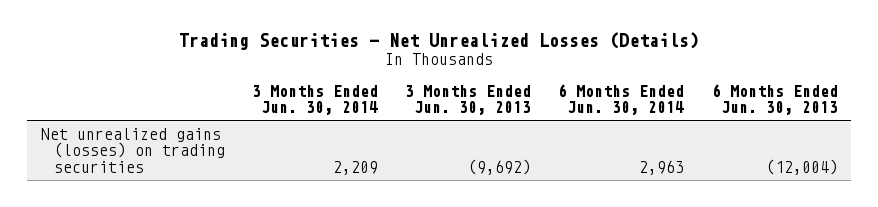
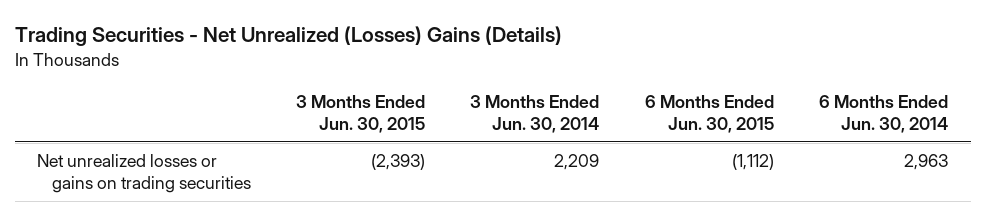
[179,32,700,51] Trading Securities - Net Unrealized Losses (Details) -> [14,26,562,47] Trading Securities - Net Unrealized (Losses) Gains (Details)
[405,84,532,115] 3 Months Ended Jun. 30, 2013 -> none
[711,83,838,115] 6 Months Ended Jun. 30, 2013 -> none
none -> [296,95,426,134] 3 Months Ended Jun. 30, 2015
none -> [644,95,774,134] 6 Months Ended Jun. 30, 2015
[40,128,226,173] Net unrealized gains (losses) on trading securities -> [37,154,251,194] Net unrealized losses or gains on trading securities

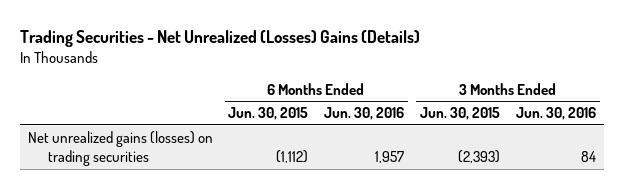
[470,95,600,134] 3 Months Ended Jun. 30, 2014 -> none
[819,95,949,134] 6 Months Ended Jun. 30, 2014 -> none
none -> [324,107,405,121] Jun. 30, 2016
none -> [516,107,597,121] Jun. 30, 2016
[37,154,251,194] Net unrealized losses or gains on trading securities -> [27,131,213,167] Net unrealized gains (losses) on trading securities

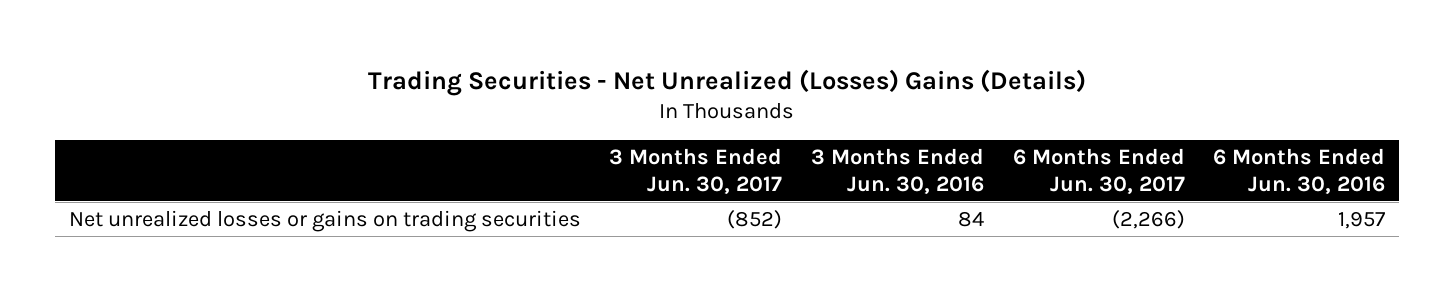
[228,107,309,121] Jun. 30, 2015 -> none
[420,107,501,121] Jun. 30, 2015 -> none
none -> [609,148,783,194] 3 Months Ended Jun. 30, 2017
none -> [1012,148,1185,194] 6 Months Ended Jun. 30, 2017
[27,131,213,167] Net unrealized gains (losses) on trading securities -> [68,209,581,232] Net unrealized losses or gains on trading securities

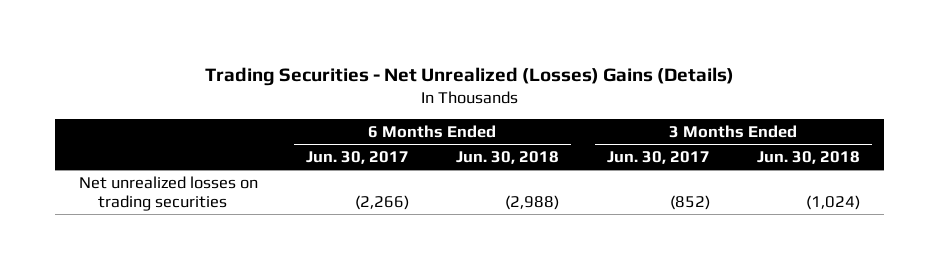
[810,148,984,194] 3 Months Ended Jun. 30, 2016 -> none
[1213,148,1386,194] 6 Months Ended Jun. 30, 2016 -> none
none -> [456,151,560,165] Jun. 30, 2018
none -> [757,151,861,165] Jun. 30, 2018
[68,209,581,232] Net unrealized losses or gains on trading securities -> [79,175,259,211] Net unrealized losses on trading securities

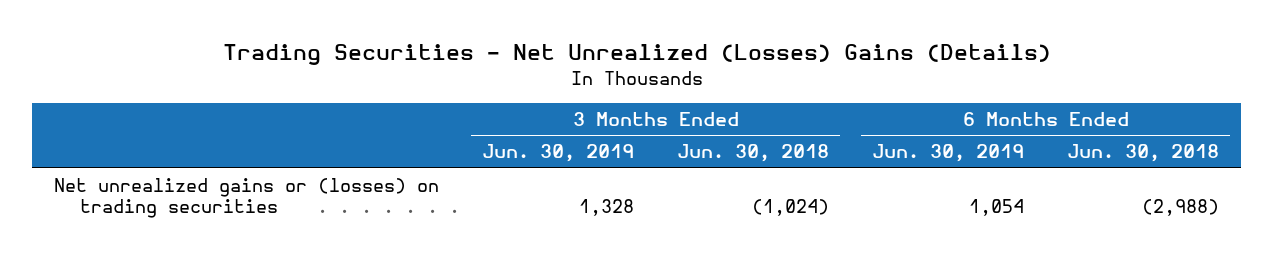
[305,151,409,165] Jun. 30, 2017 -> none
[606,151,710,165] Jun. 30, 2017 -> none
none -> [482,144,635,163] Jun. 30, 2019
none -> [872,144,1025,163] Jun. 30, 2019
[79,175,259,211] Net unrealized losses on trading securities -> [53,178,439,219] Net unrealized gains or (losses) on trading securities

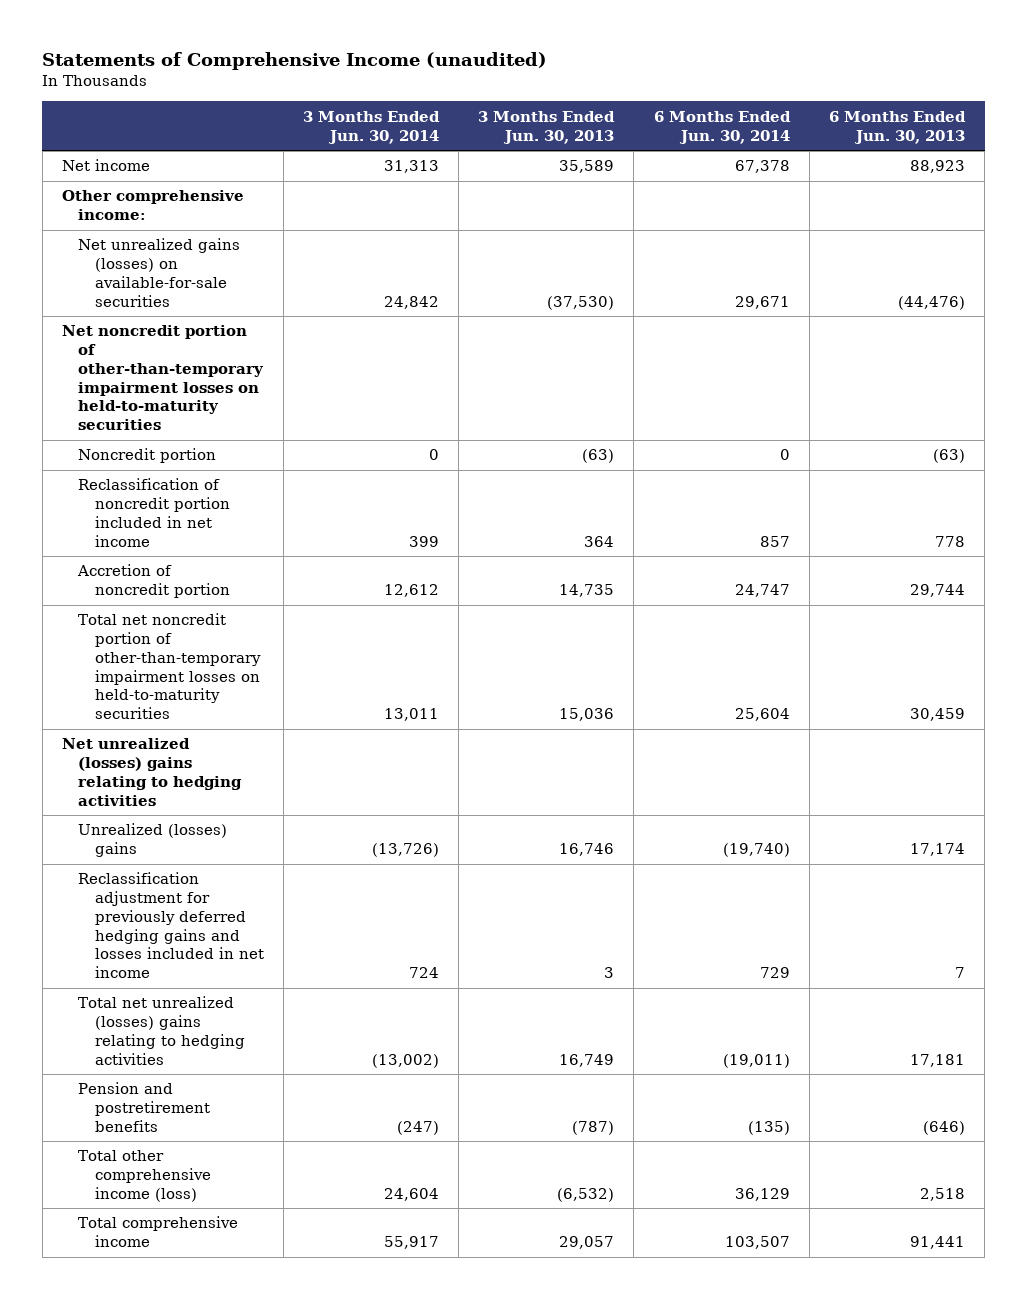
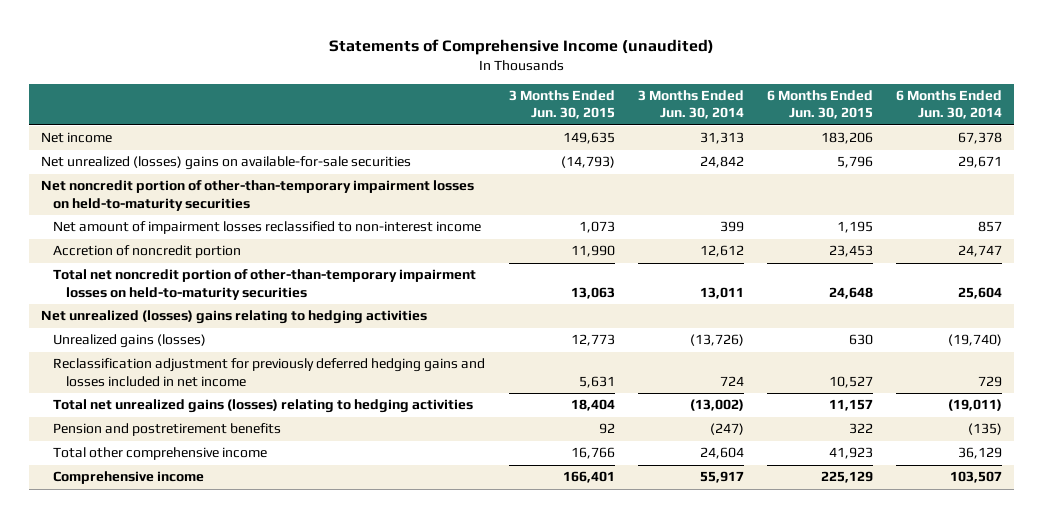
[478,110,616,144] 3 Months Ended Jun. 30, 2013 -> none
[829,110,967,144] 6 Months Ended Jun. 30, 2013 -> none
none -> [508,90,615,120] 3 Months Ended Jun. 30, 2015
none -> [767,90,874,120] 6 Months Ended Jun. 30, 2015
[61,190,244,221] Other comprehensive income: -> none
[78,238,241,307] Net unrealized gains (losses) on available-for-sale securities -> [41,156,412,171] Net unrealized (losses) gains on available-for-sale securities
[78,448,217,464] Noncredit portion -> none
[78,478,230,547] Reclassification of noncredit portion included in net income -> [53,221,482,235] Net amount of impairment losses reclassified to non-interest income
[78,823,228,858] Unrealized (losses) gains -> [53,334,207,349] Unrealized gains (losses)
[78,996,245,1065] Total net unrealized (losses) gains relating to hedging activities -> [53,399,474,414] Total net unrealized gains (losses) relating to hedging activities
[78,1150,211,1202] Total other comprehensive income (loss) -> [53,447,268,461] Total other comprehensive income
[78,1216,239,1248] Total comprehensive income -> [53,471,205,485] Comprehensive income

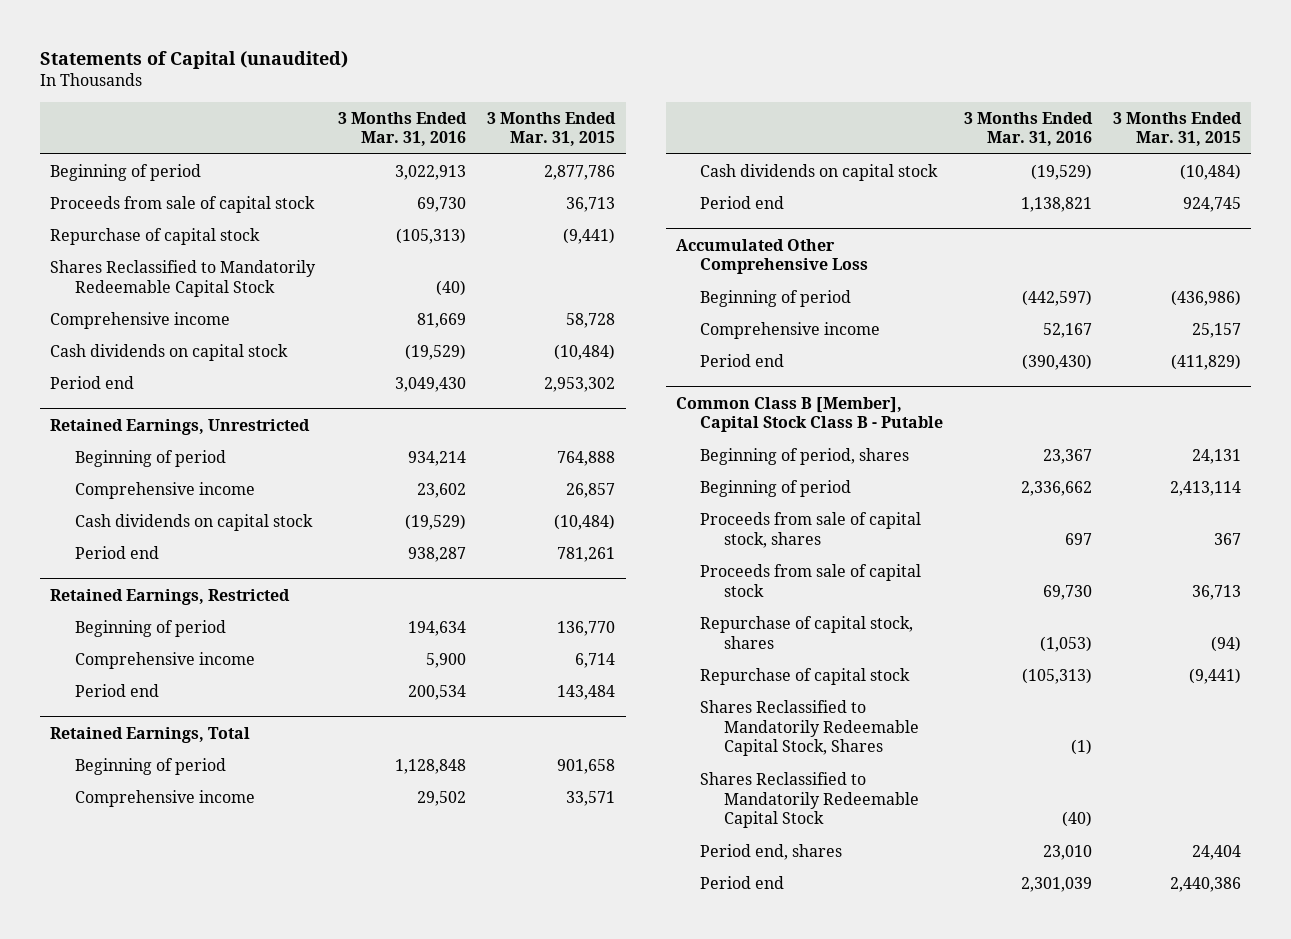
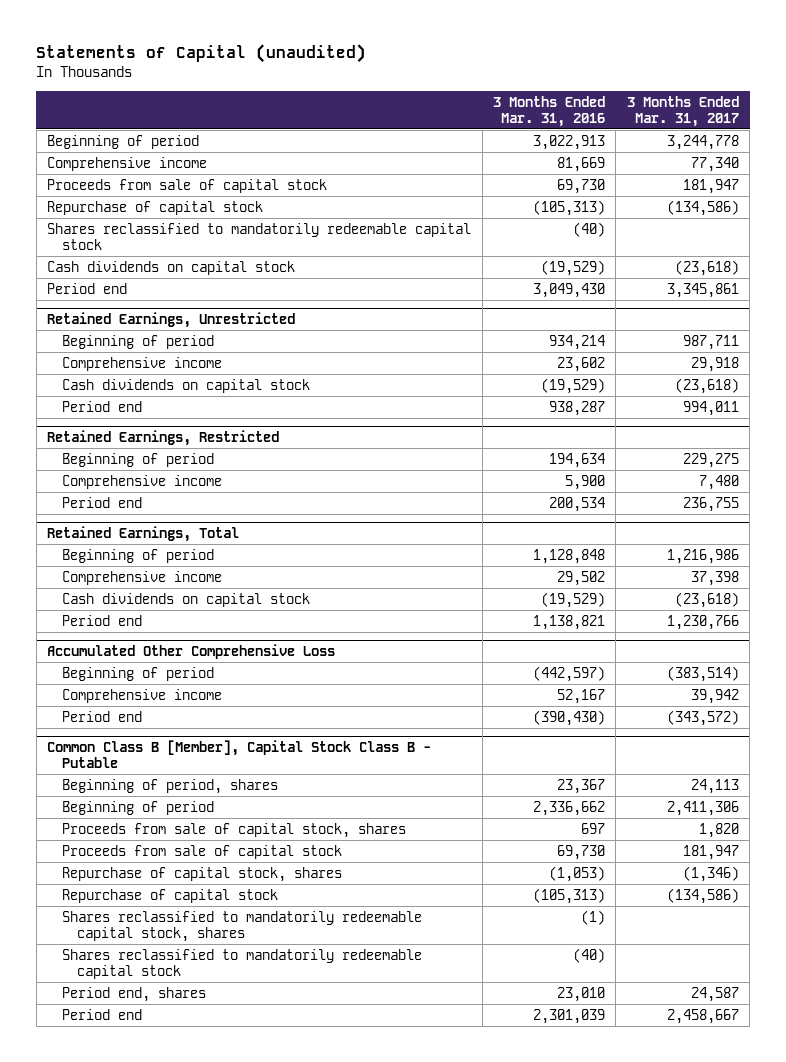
[487,111,617,147] 3 Months Ended Mar. 31, 2015 -> none
none -> [626,95,739,127] 3 Months Ended Mar. 31, 2017
[50,311,231,329] Comprehensive income -> [47,156,208,171] Comprehensive income
[50,259,317,297] Shares Reclassified to Mandatorily Redeemable Capital Stock -> [47,222,472,250] Shares reclassified to mandatorily redeemable capital stock
[700,699,920,757] Shares Reclassified to Mandatorily Redeemable Capital Stock, Shares -> [62,910,423,942] Shares reclassified to mandatorily redeemable capital stock, shares
[700,771,920,829] Shares Reclassified to Mandatorily Redeemable Capital Stock -> [62,948,423,979] Shares reclassified to mandatorily redeemable capital stock

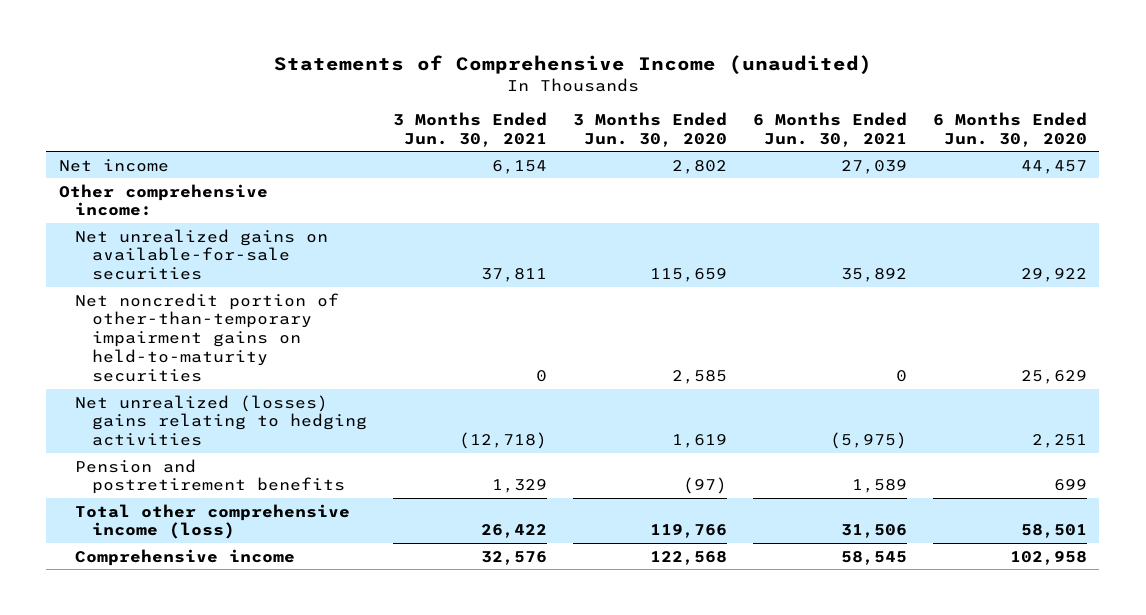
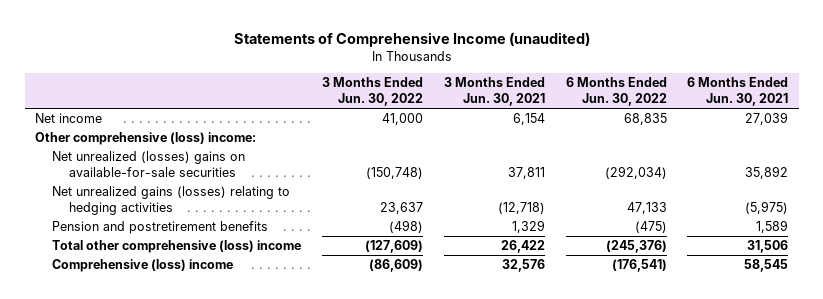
[572,111,727,147] 3 Months Ended Jun. 30, 2020 -> none
[932,111,1087,147] 6 Months Ended Jun. 30, 2020 -> none
none -> [321,77,423,106] 3 Months Ended Jun. 30, 2022
none -> [565,77,667,106] 6 Months Ended Jun. 30, 2022
[75,292,340,383] Net noncredit portion of other-than-temporary impairment gains on held-to-maturity securities -> none
[58,183,268,217] Other comprehensive income: -> [34,132,256,146] Other comprehensive (loss) income:
[75,228,329,281] Net unrealized gains on available-for-sale securities -> [51,151,245,177] Net unrealized (losses) gains on available-for-sale securities
[75,394,367,447] Net unrealized (losses) gains relating to hedging activities -> [51,186,290,215] Net unrealized gains (losses) relating to hedging activities
[75,503,351,540] Total other comprehensive income (loss) -> [51,240,301,254] Total other comprehensive (loss) income
[75,548,296,566] Comprehensive income -> [51,259,233,273] Comprehensive (loss) income

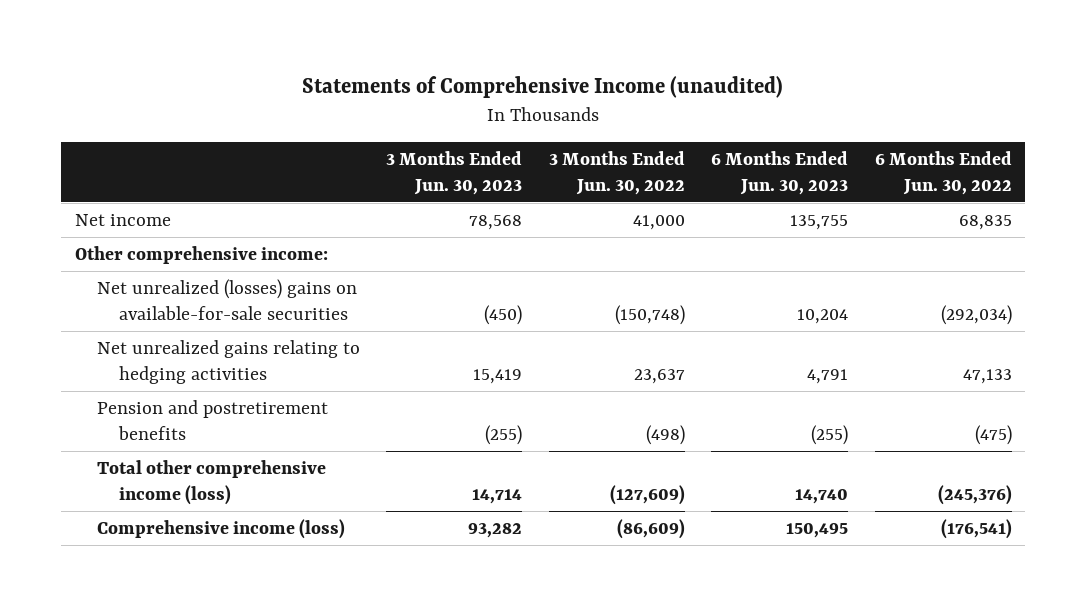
[443,77,545,106] 3 Months Ended Jun. 30, 2021 -> none
[687,77,789,106] 6 Months Ended Jun. 30, 2021 -> none
none -> [386,150,523,195] 3 Months Ended Jun. 30, 2023
none -> [711,150,849,195] 6 Months Ended Jun. 30, 2023
[34,132,256,146] Other comprehensive (loss) income: -> [74,245,328,264] Other comprehensive income:
[51,186,290,215] Net unrealized gains (losses) relating to hedging activities -> [96,339,360,384] Net unrealized gains relating to hedging activities
[51,240,301,254] Total other comprehensive (loss) income -> [96,459,326,505] Total other comprehensive income (loss)
[51,259,233,273] Comprehensive (loss) income -> [96,518,345,539] Comprehensive income (loss)

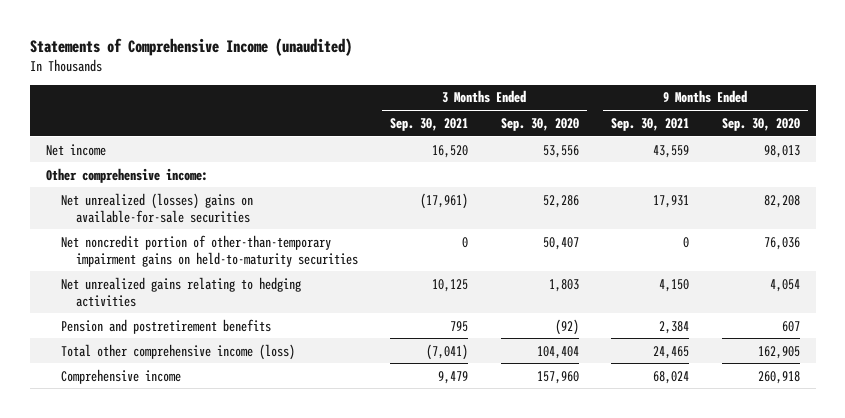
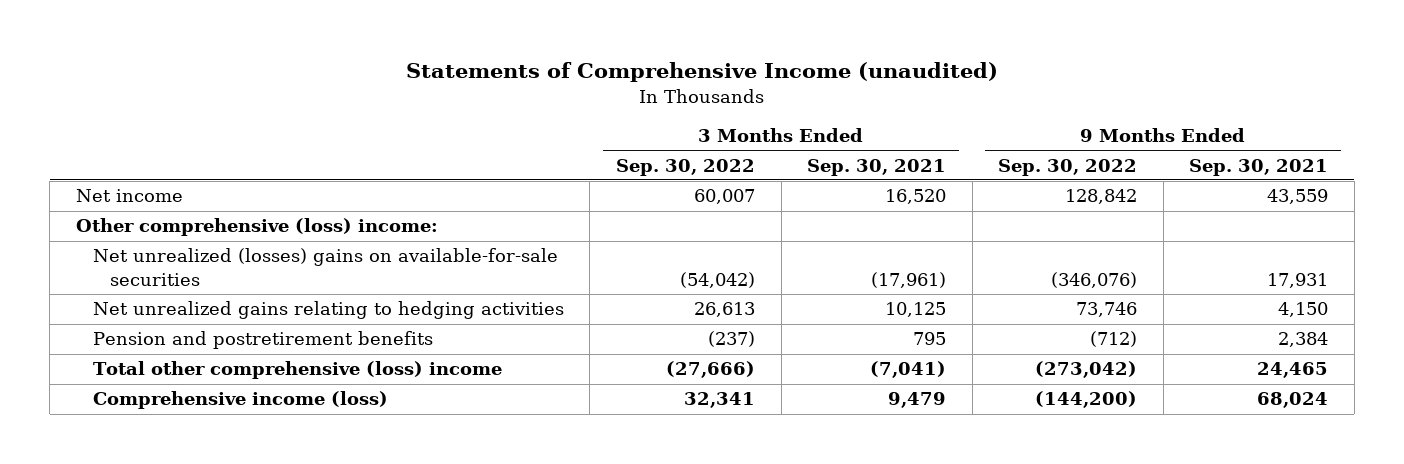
[500,117,579,131] Sep. 30, 2020 -> none
[721,117,800,131] Sep. 30, 2020 -> none
none -> [616,158,756,176] Sep. 30, 2022
none -> [998,158,1138,176] Sep. 30, 2022
[45,167,208,183] Other comprehensive income: -> [75,218,438,237] Other comprehensive (loss) income:
[60,234,358,267] Net noncredit portion of other-than-temporary impairment gains on held-to-maturity securities -> none
[60,343,295,360] Total other comprehensive income (loss) -> [92,361,502,380] Total other comprehensive (loss) income
[60,368,181,384] Comprehensive income -> [92,391,388,410] Comprehensive income (loss)

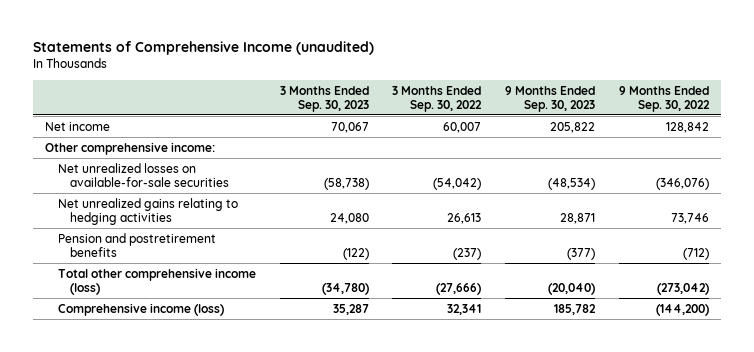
[807,158,947,176] Sep. 30, 2021 -> none
[1189,158,1329,176] Sep. 30, 2021 -> none
none -> [279,85,369,112] 3 Months Ended Sep. 30, 2023
none -> [505,85,596,112] 9 Months Ended Sep. 30, 2023
[75,218,438,237] Other comprehensive (loss) income: -> [44,141,215,155] Other comprehensive income:
[92,248,558,286] Net unrealized (losses) gains on available-for-sale securities -> [57,162,230,187] Net unrealized losses on available-for-sale securities
[92,361,502,380] Total other comprehensive (loss) income -> [57,267,256,295] Total other comprehensive income (loss)

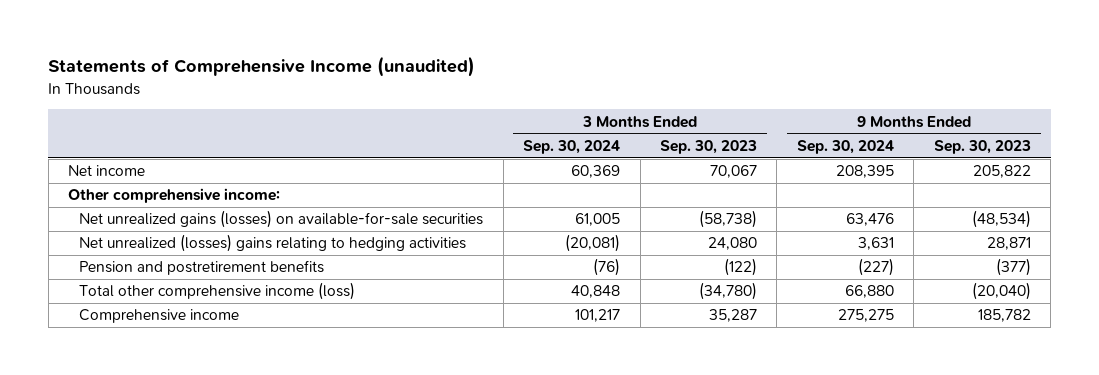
[392,85,483,112] 3 Months Ended Sep. 30, 2022 -> none
[619,85,711,112] 9 Months Ended Sep. 30, 2022 -> none
none -> [523,140,621,155] Sep. 30, 2024
none -> [796,140,894,155] Sep. 30, 2024
[57,162,230,187] Net unrealized losses on available-for-sale securities -> [79,210,484,229] Net unrealized gains (losses) on available-for-sale securities
[57,197,238,225] Net unrealized gains relating to hedging activities -> [79,234,467,253] Net unrealized (losses) gains relating to hedging activities
[57,302,224,316] Comprehensive income (loss) -> [79,309,240,324] Comprehensive income

